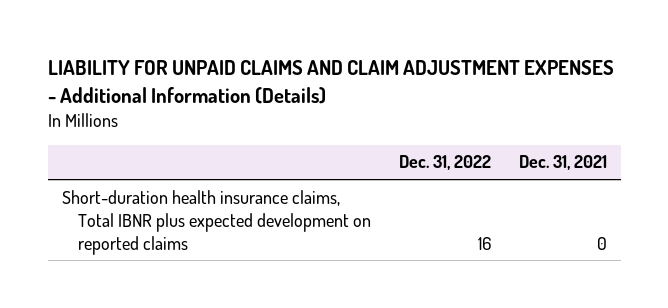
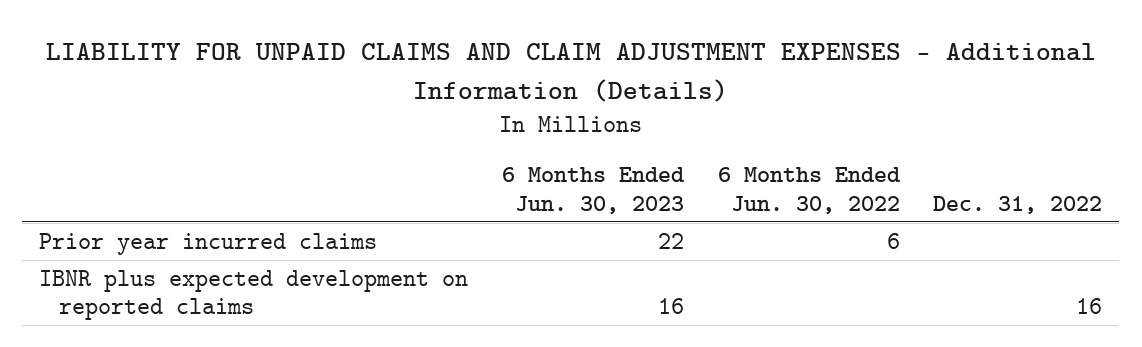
[518,155,607,171] Dec. 31, 2021 -> none
none -> [501,167,685,214] 6 Months Ended Jun. 30, 2023
none -> [717,167,901,214] 6 Months Ended Jun. 30, 2022
none -> [39,233,378,256] Prior year incurred claims
[61,189,371,255] Short-duration health insurance claims, Total IBNR plus expected development on reported claims -> [39,270,469,321] IBNR plus expected development on reported claims

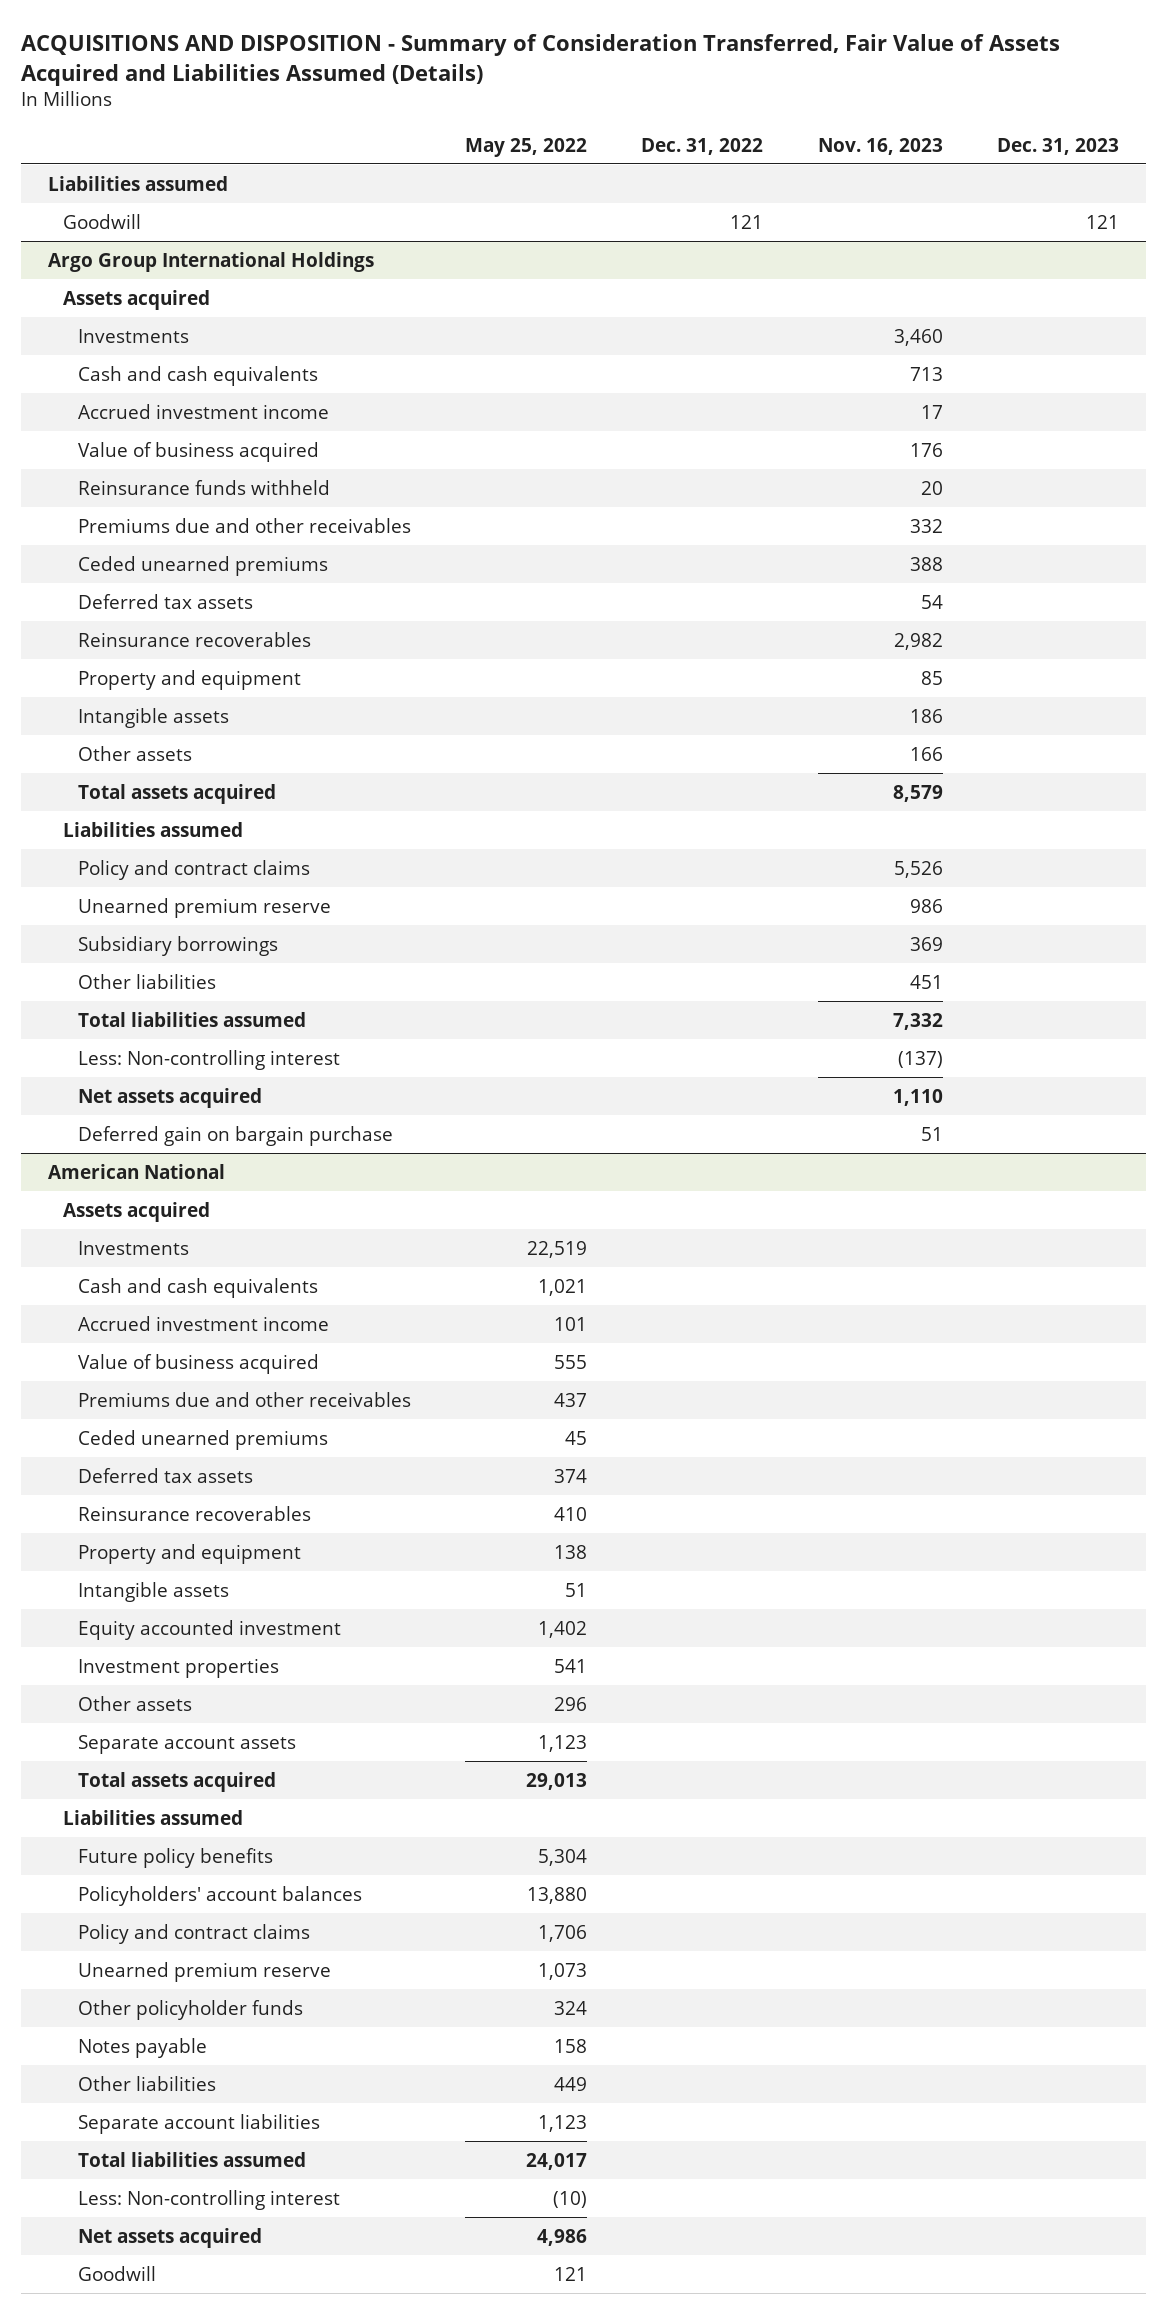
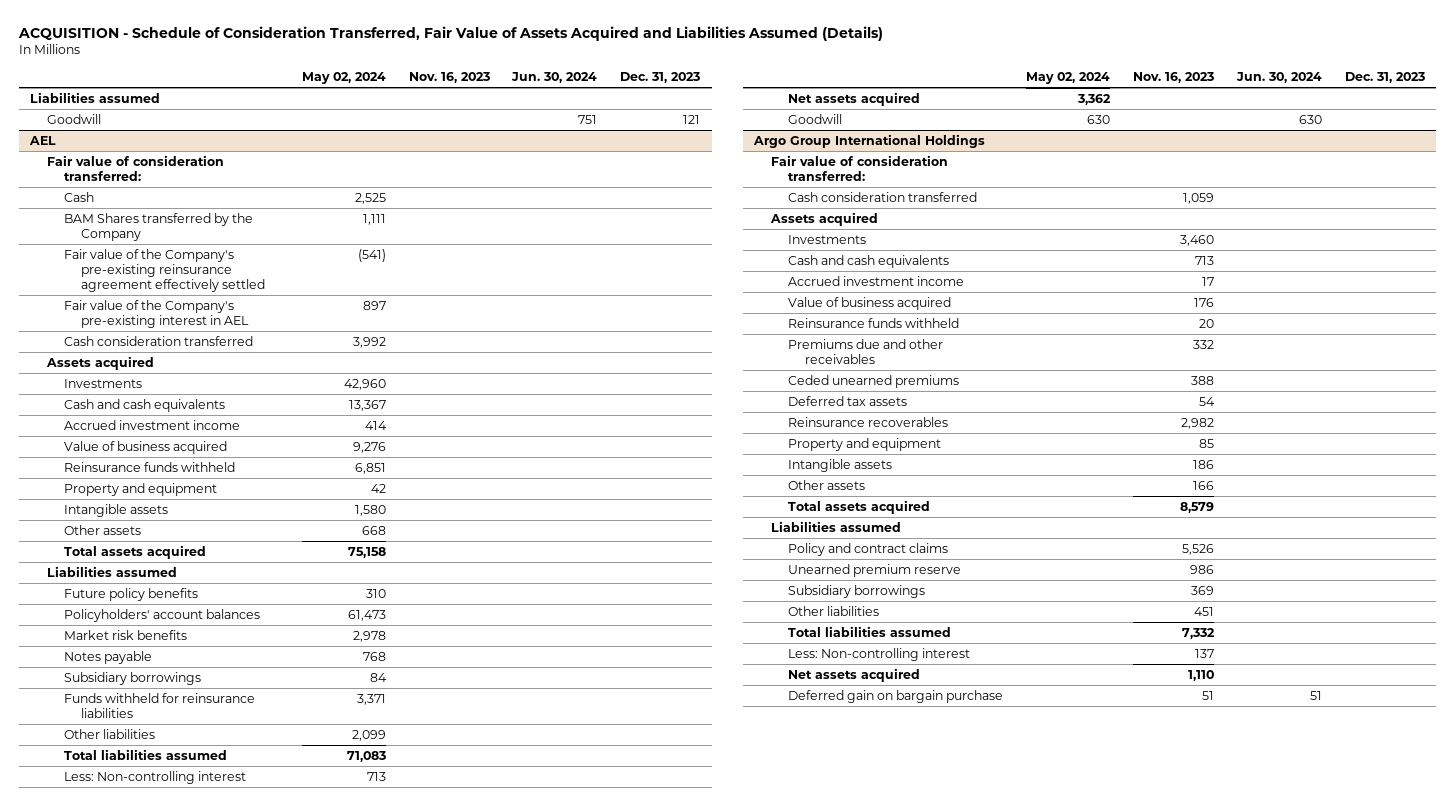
[20,33,1060,86] ACQUISITIONS AND DISPOSITION - Summary of Consideration Transferred, Fair Value of Assets Acquired and Liabilities Assumed (Details) -> [17,25,883,41] ACQUISITION - Schedule of Consideration Transferred, Fair Value of Assets Acquired and Liabilities Assumed (Details)
[464,137,587,157] May 25, 2022 -> none
[641,137,764,155] Dec. 31, 2022 -> none
none -> [301,72,386,85] May 02, 2024
none -> [511,72,598,84] Jun. 30, 2024
none -> [28,135,56,145] AEL
none -> [46,154,224,181] Fair value of consideration transferred:
none -> [63,191,94,202] Cash
none -> [63,212,253,241] BAM Shares transferred by the Company
none -> [63,248,265,293] Fair value of the Company's pre-existing reinsurance agreement effectively settled
none -> [63,299,249,328] Fair value of the Company's pre-existing interest in AEL
none -> [63,335,253,346] Cash consideration transferred
none -> [45,355,154,370] Assets acquired
none -> [63,378,142,388] Investments
none -> [63,398,225,412] Cash and cash equivalents
none -> [63,419,240,430] Accrued investment income
none -> [63,440,227,454] Value of business acquired
none -> [63,461,235,472] Reinsurance funds withheld
none -> [63,482,217,496] Property and equipment
none -> [63,503,168,517] Intangible assets
none -> [63,524,141,535] Other assets
none -> [63,544,206,559] Total assets acquired
none -> [46,565,177,577] Liabilities assumed
none -> [63,587,198,601] Future policy benefits
none -> [63,608,260,622] Policyholders' account balances
none -> [63,629,187,640] Market risk benefits
none -> [63,650,152,664] Notes payable
none -> [63,671,201,685] Subsidiary borrowings
none -> [63,692,255,718] Funds withheld for reinsurance liabilities
none -> [63,728,155,739] Other liabilities
none -> [63,748,227,760] Total liabilities assumed
none -> [63,770,246,784] Less: Non-controlling interest
none -> [787,91,920,106] Net assets acquired
none -> [787,113,842,124] Goodwill
none -> [771,154,949,181] Fair value of consideration transferred:
none -> [787,191,977,202] Cash consideration transferred
[897,1050,943,1068] (137) -> [1194,648,1214,658] 137
[48,1163,226,1179] American National -> none
[62,1201,210,1222] Assets acquired -> none
[77,1240,189,1255] Investments -> none
[77,1277,318,1298] Cash and cash equivalents -> none
[77,1315,329,1331] Accrued investment income -> none
[77,1353,319,1374] Value of business acquired -> none
[77,1391,411,1407] Premiums due and other receivables -> none
[77,1429,328,1450] Ceded unearned premiums -> none
[77,1467,253,1483] Deferred tax assets -> none
[77,1505,311,1521] Reinsurance recoverables -> none
[77,1543,301,1564] Property and equipment -> none
[77,1581,229,1602] Intangible assets -> none
[77,1619,341,1640] Equity accounted investment -> none
[77,1657,279,1678] Investment properties -> none
[77,1695,192,1711] Other assets -> none
[77,1734,296,1754] Separate account assets -> none
[77,1771,276,1792] Total assets acquired -> none
[62,1809,243,1825] Liabilities assumed -> none
[77,1847,273,1868] Future policy benefits -> none
[77,1885,362,1906] Policyholders' account balances -> none
[77,1923,310,1944] Policy and contract claims -> none
[77,1961,331,1982] Unearned premium reserve -> none
[77,1999,303,2020] Other policyholder funds -> none
[77,2037,207,2058] Notes payable -> none
[77,2075,216,2091] Other liabilities -> none
[77,2113,320,2134] Separate account liabilities -> none
[77,2151,306,2167] Total liabilities assumed -> none
[77,2189,340,2210] Less: Non-controlling interest -> none
[77,2227,262,2248] Net assets acquired -> none
[77,2265,156,2281] Goodwill -> none

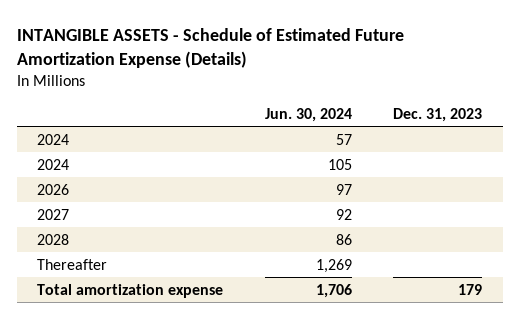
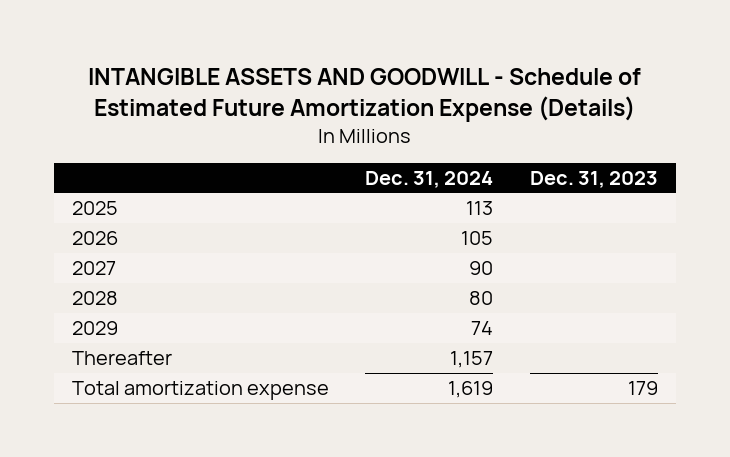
[16,27,404,68] INTANGIBLE ASSETS - Schedule of Estimated Future Amortization Expense (Details) -> [87,67,641,122] INTANGIBLE ASSETS AND GOODWILL - Schedule of Estimated Future Amortization Expense (Details)
[264,107,352,122] Jun. 30, 2024 -> none
none -> [365,170,494,188] Dec. 31, 2024
[37,133,70,145] 2024 -> none
[37,158,70,170] 2024 -> [71,201,118,216] 2025
none -> [71,321,118,336] 2029

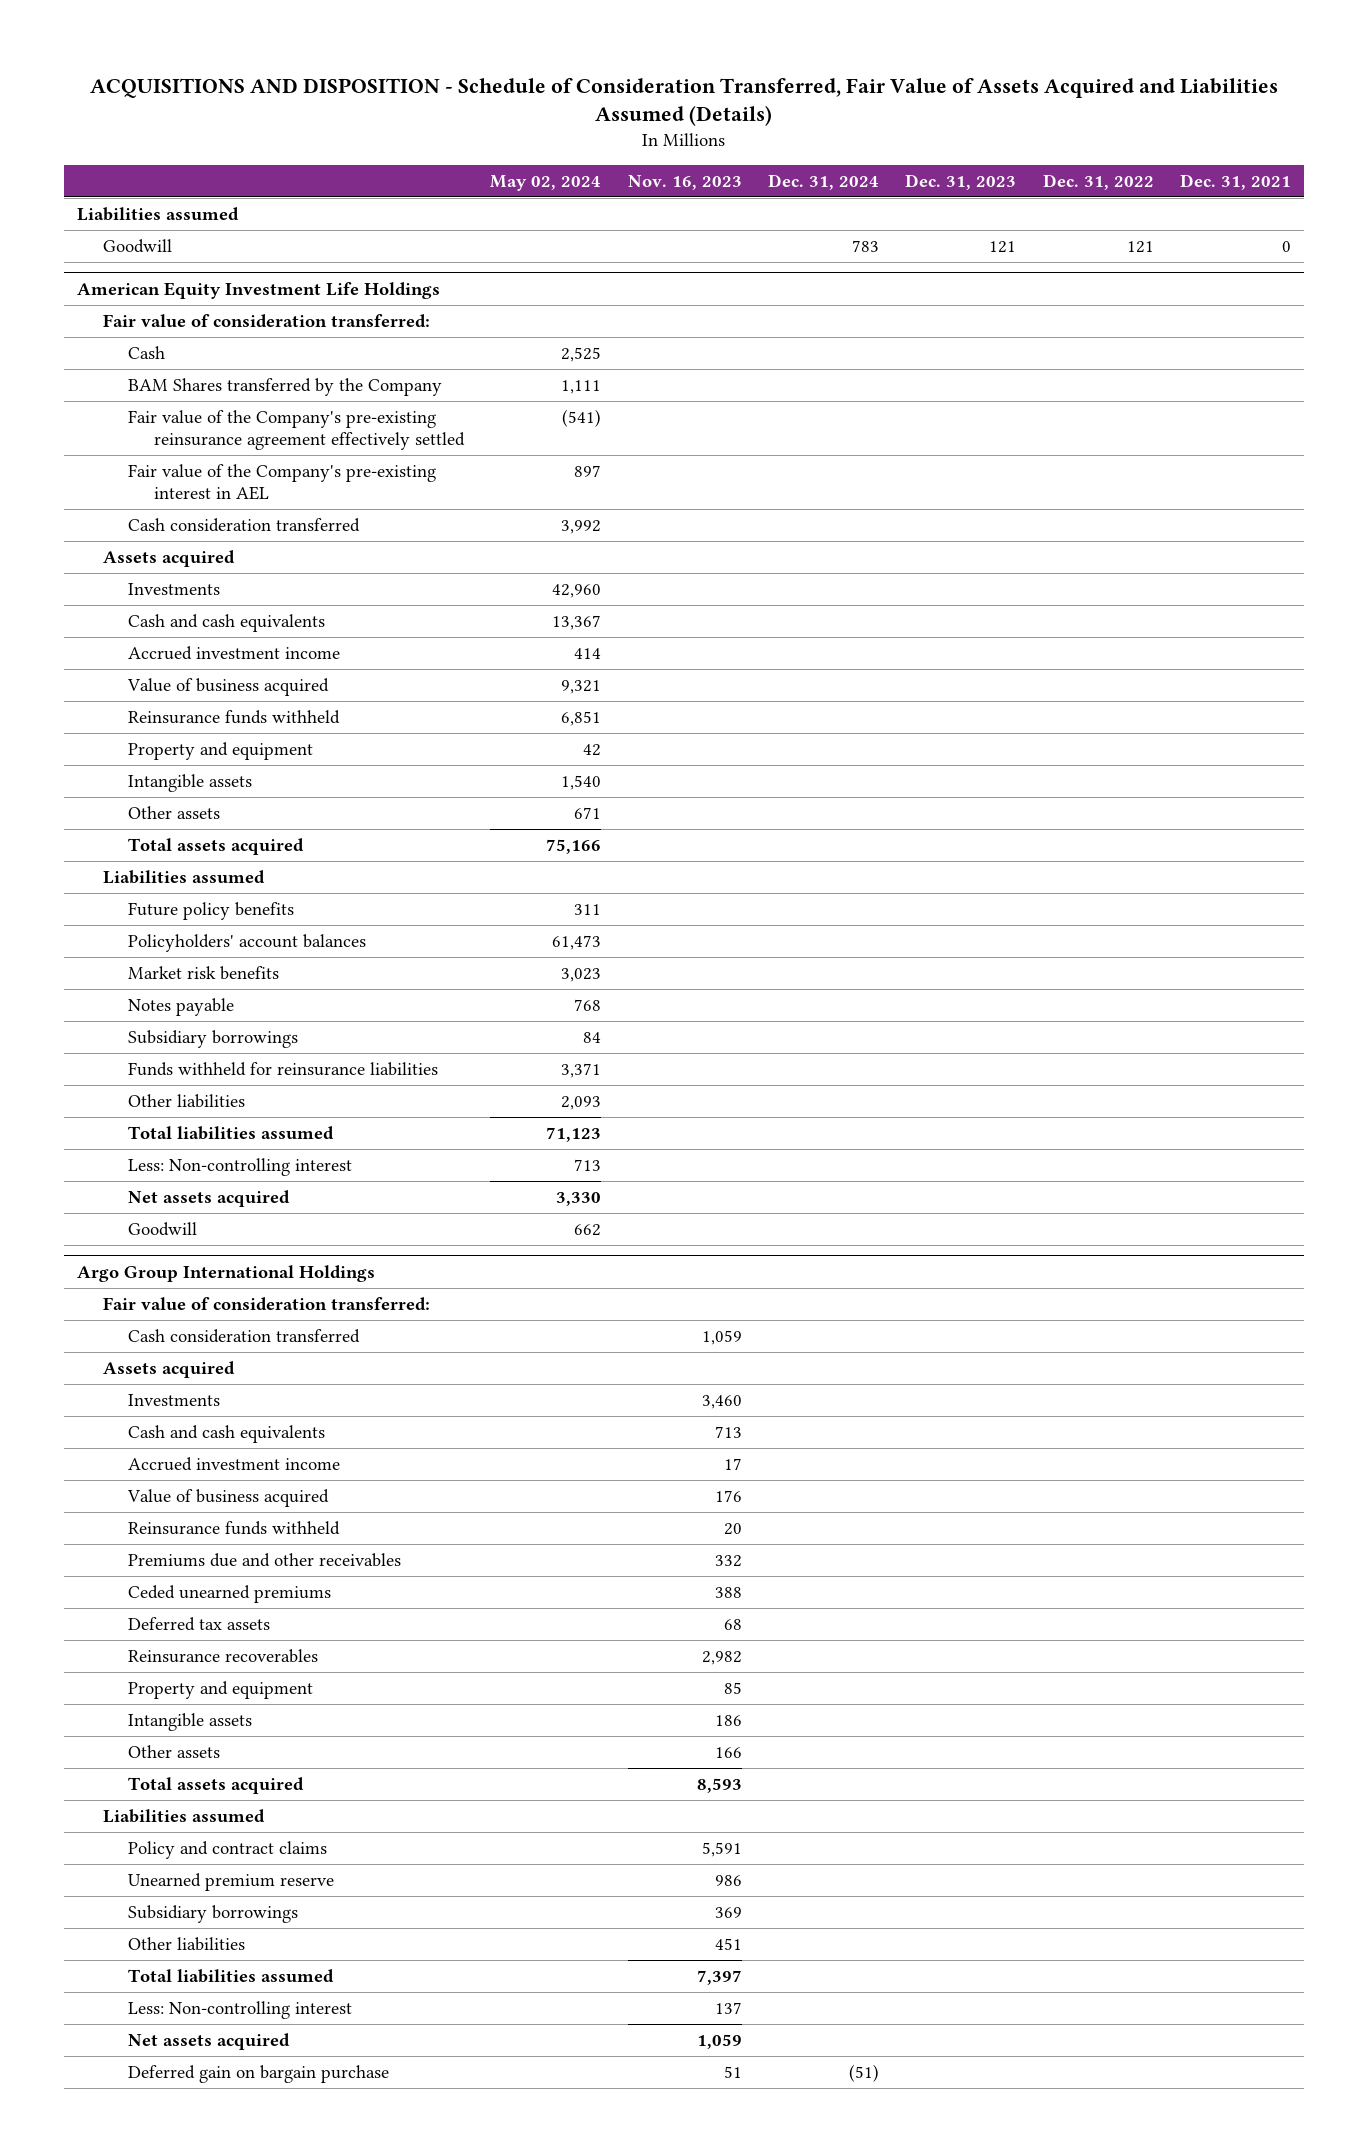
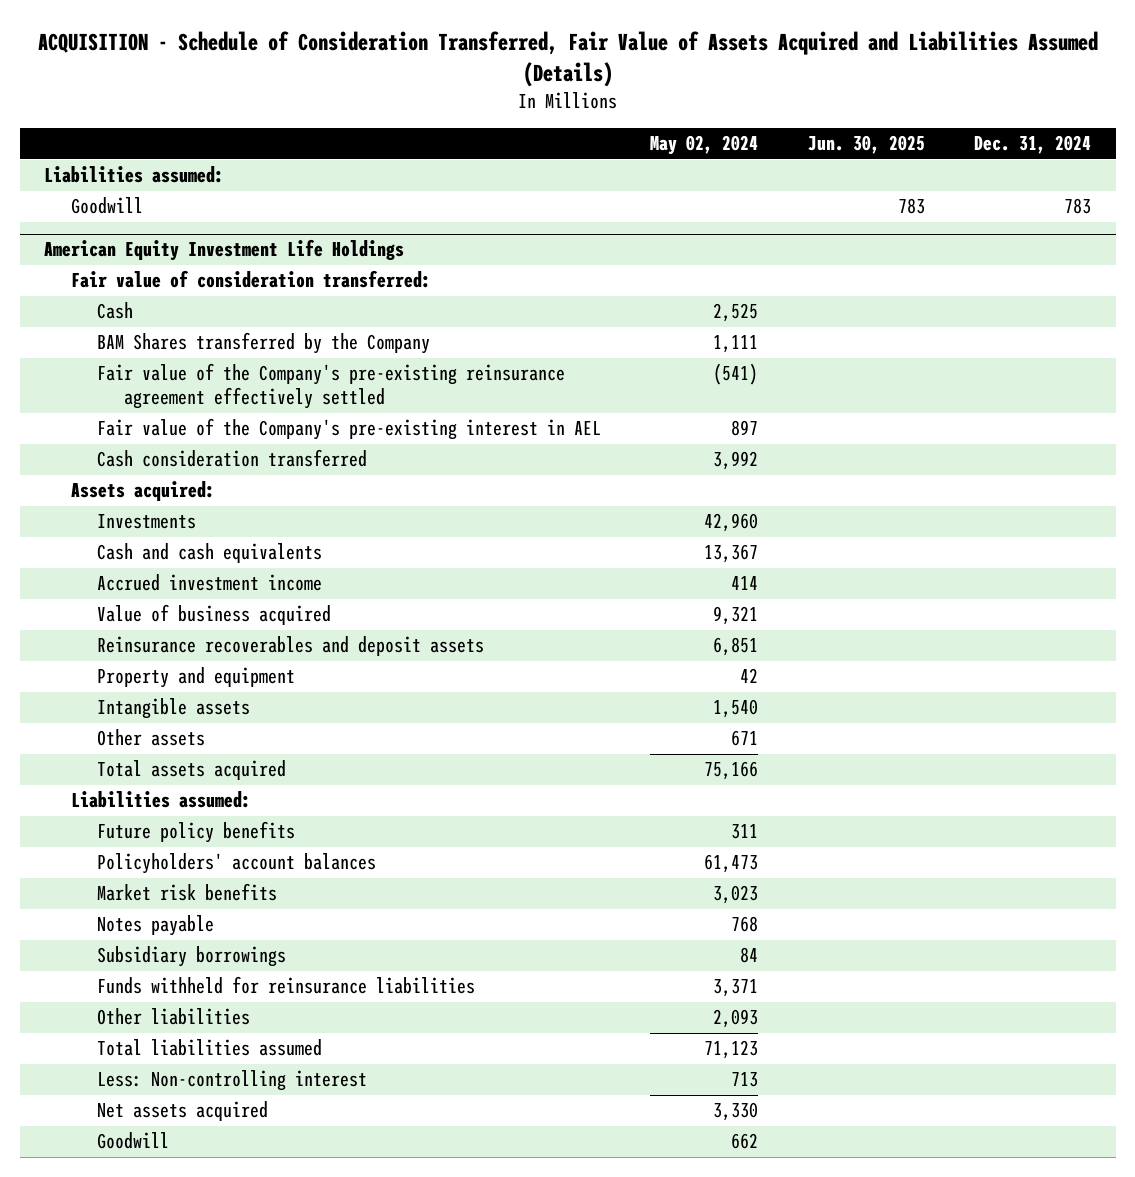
[90,77,1279,127] ACQUISITIONS AND DISPOSITION - Schedule of Consideration Transferred, Fair Value of Assets Acquired and Liabilities Assumed (Details) -> [37,31,1098,88] ACQUISITION - Schedule of Consideration Transferred, Fair Value of Assets Acquired and Liabilities Assumed (Details)
[627,174,742,190] Nov. 16, 2023 -> none
[905,173,1017,190] Dec. 31, 2023 -> none
[1042,173,1154,190] Dec. 31, 2022 -> none
[1180,173,1292,190] Dec. 31, 2021 -> none
none -> [807,135,925,155] Jun. 30, 2025
[77,207,240,222] Liabilities assumed -> [44,166,225,184] Liabilities assumed:
[102,550,235,568] Assets acquired -> [70,481,215,502] Assets acquired:
[128,710,341,725] Reinsurance funds withheld -> [97,636,485,657] Reinsurance recoverables and deposit assets
[102,870,265,885] Liabilities assumed -> [70,791,251,809] Liabilities assumed:
[77,1264,376,1282] Argo Group International Holdings -> none
[102,1297,430,1312] Fair value of consideration transferred: -> none
[128,1329,361,1344] Cash consideration transferred -> none
[102,1361,235,1379] Assets acquired -> none
[128,1394,221,1407] Investments -> none
[128,1425,326,1444] Cash and cash equivalents -> none
[128,1457,341,1472] Accrued investment income -> none
[127,1489,330,1508] Value of business acquired -> none
[128,1521,341,1536] Reinsurance funds withheld -> none
[128,1553,402,1568] Premiums due and other receivables -> none
[128,1585,332,1604] Ceded unearned premiums -> none
[128,1617,271,1632] Deferred tax assets -> none
[128,1649,319,1664] Reinsurance recoverables -> none
[128,1681,314,1700] Property and equipment -> none
[128,1713,253,1732] Intangible assets -> none
[128,1745,221,1759] Other assets -> none
[128,1777,305,1795] Total assets acquired -> none
[102,1809,265,1824] Liabilities assumed -> none
[128,1841,328,1860] Policy and contract claims -> none
[128,1873,335,1892] Unearned premium reserve -> none
[128,1905,299,1924] Subsidiary borrowings -> none
[128,1937,246,1952] Other liabilities -> none
[128,1969,335,1984] Total liabilities assumed -> none
[128,2001,353,2020] Less: Non-controlling interest -> none
[128,2033,291,2051] Net assets acquired -> none
[128,2065,390,2084] Deferred gain on bargain purchase -> none

